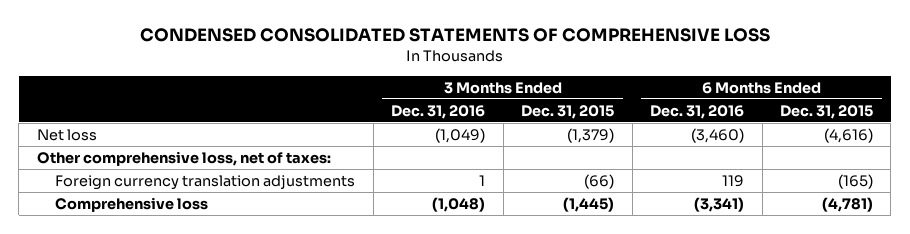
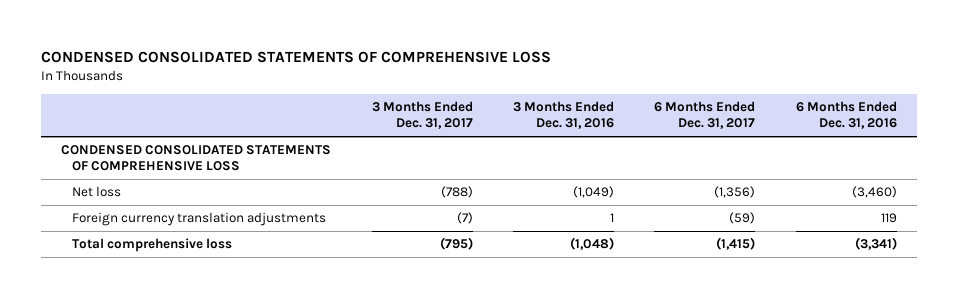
[521,104,615,119] Dec. 31, 2015 -> none
[780,104,874,119] Dec. 31, 2015 -> none
none -> [371,101,473,130] 3 Months Ended Dec. 31, 2017
none -> [654,101,756,130] 6 Months Ended Dec. 31, 2017
none -> [61,145,332,172] CONDENSED CONSOLIDATED STATEMENTS OF COMPREHENSIVE LOSS
[36,150,331,166] Other comprehensive loss, net of taxes: -> none
[55,196,209,212] Comprehensive loss -> [71,238,232,253] Total comprehensive loss

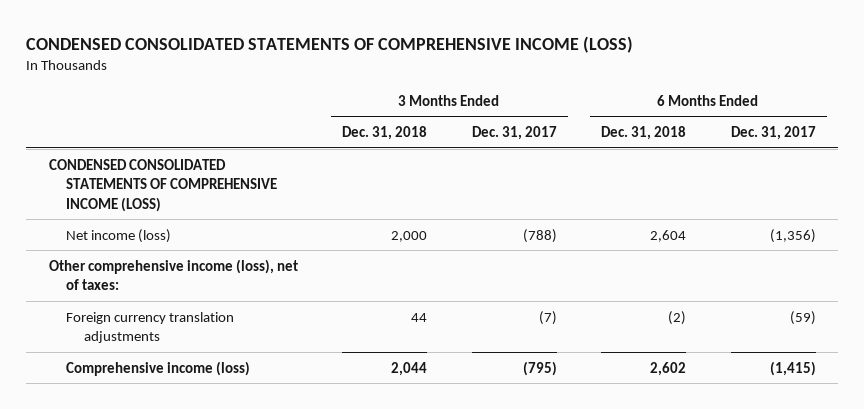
[41,51,552,64] CONDENSED CONSOLIDATED STATEMENTS OF COMPREHENSIVE LOSS -> [26,35,634,53] CONDENSED CONSOLIDATED STATEMENTS OF COMPREHENSIVE INCOME (LOSS)
[512,101,614,130] 3 Months Ended Dec. 31, 2016 -> none
[795,101,897,130] 6 Months Ended Dec. 31, 2016 -> none
none -> [342,126,428,141] Dec. 31, 2018
none -> [601,126,687,141] Dec. 31, 2018
[61,145,332,172] CONDENSED CONSOLIDATED STATEMENTS OF COMPREHENSIVE LOSS -> [48,158,278,212] CONDENSED CONSOLIDATED STATEMENTS OF COMPREHENSIVE INCOME (LOSS)
[71,186,121,198] Net loss -> [66,228,172,243] Net income (loss)
none -> [48,258,298,291] Other comprehensive income (loss), net of taxes:
[71,238,232,253] Total comprehensive loss -> [66,360,251,376] Comprehensive income (loss)

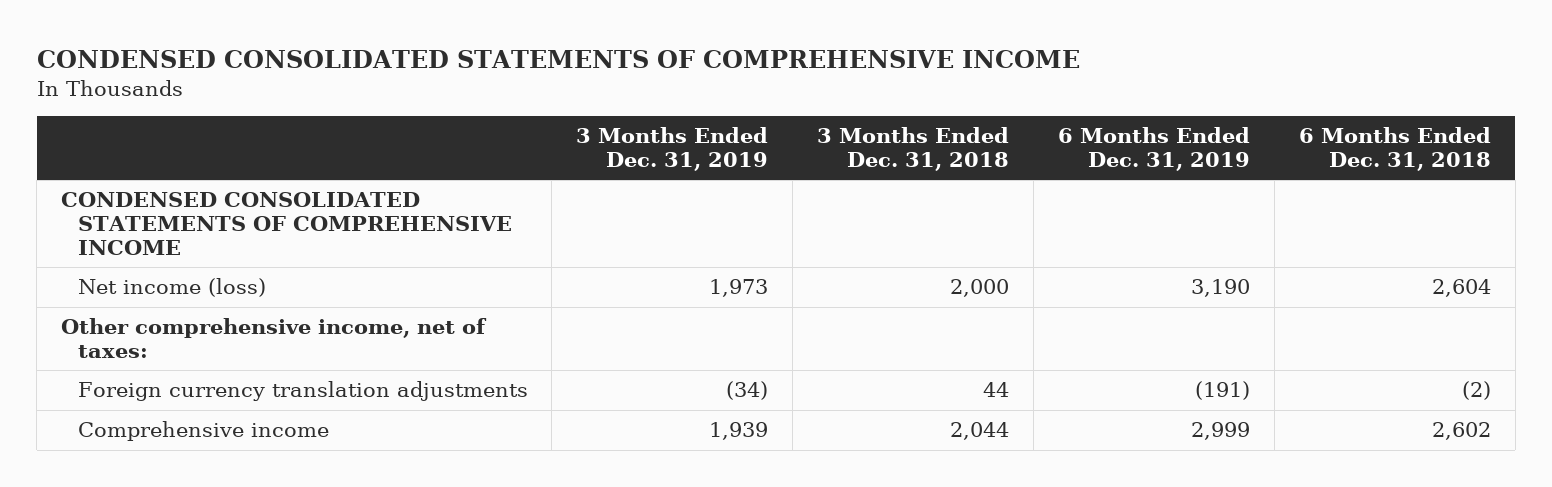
[26,35,634,53] CONDENSED CONSOLIDATED STATEMENTS OF COMPREHENSIVE INCOME (LOSS) -> [36,50,1080,69] CONDENSED CONSOLIDATED STATEMENTS OF COMPREHENSIVE INCOME
[471,126,557,141] Dec. 31, 2017 -> none
[730,126,816,141] Dec. 31, 2017 -> none
none -> [576,127,769,172] 3 Months Ended Dec. 31, 2019
none -> [1058,127,1251,172] 6 Months Ended Dec. 31, 2019
[48,158,278,212] CONDENSED CONSOLIDATED STATEMENTS OF COMPREHENSIVE INCOME (LOSS) -> [61,192,512,255] CONDENSED CONSOLIDATED STATEMENTS OF COMPREHENSIVE INCOME
[48,258,298,291] Other comprehensive income (loss), net of taxes: -> [61,318,488,358] Other comprehensive income, net of taxes:
[66,360,251,376] Comprehensive income (loss) -> [77,421,329,442] Comprehensive income

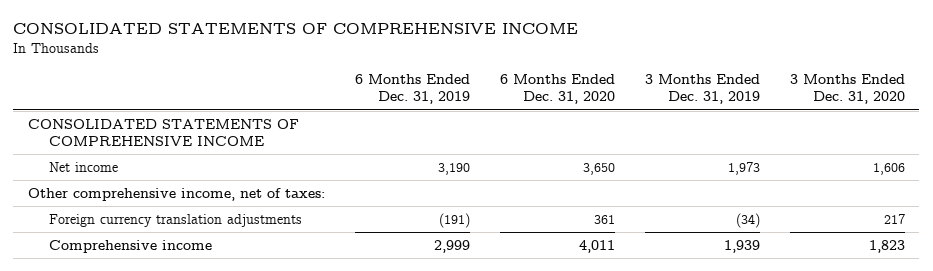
[36,50,1080,69] CONDENSED CONSOLIDATED STATEMENTS OF COMPREHENSIVE INCOME -> [13,23,579,35] CONSOLIDATED STATEMENTS OF COMPREHENSIVE INCOME
[817,127,1010,172] 3 Months Ended Dec. 31, 2018 -> none
[1298,127,1491,172] 6 Months Ended Dec. 31, 2018 -> none
none -> [499,74,615,105] 6 Months Ended Dec. 31, 2020
none -> [789,74,905,105] 3 Months Ended Dec. 31, 2020
[61,192,512,255] CONDENSED CONSOLIDATED STATEMENTS OF COMPREHENSIVE INCOME -> [28,118,300,146] CONSOLIDATED STATEMENTS OF COMPREHENSIVE INCOME
[77,278,266,298] Net income (loss) -> [49,161,119,172] Net income

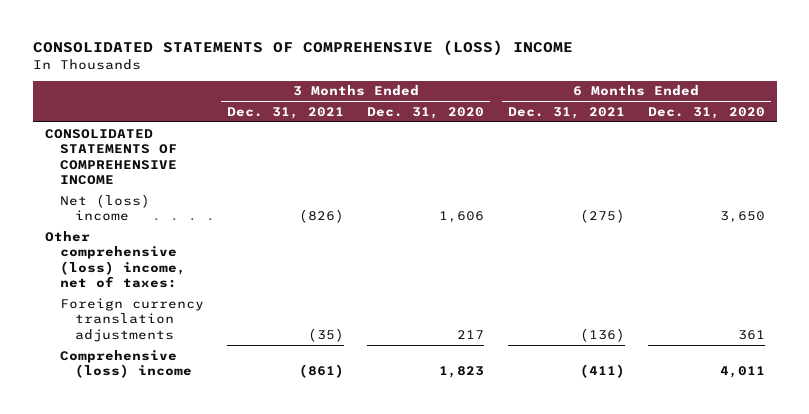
[13,23,579,35] CONSOLIDATED STATEMENTS OF COMPREHENSIVE INCOME -> [32,39,573,56] CONSOLIDATED STATEMENTS OF COMPREHENSIVE (LOSS) INCOME
[354,74,470,105] 6 Months Ended Dec. 31, 2019 -> none
[644,74,760,105] 3 Months Ended Dec. 31, 2019 -> none
none -> [226,106,344,119] Dec. 31, 2021
none -> [507,106,625,119] Dec. 31, 2021
[49,161,119,172] Net income -> [59,193,150,222] Net (loss) income
[28,187,326,201] Other comprehensive income, net of taxes: -> [44,230,186,289] Other comprehensive (loss) income, net of taxes:
[49,239,213,253] Comprehensive income -> [59,349,192,379] Comprehensive (loss) income

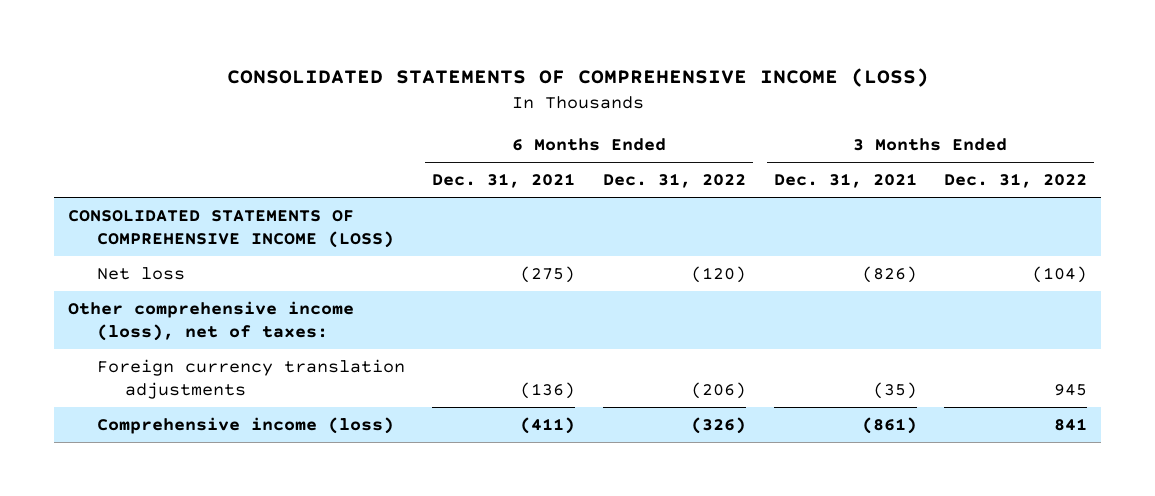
[32,39,573,56] CONSOLIDATED STATEMENTS OF COMPREHENSIVE (LOSS) INCOME -> [226,67,929,87] CONSOLIDATED STATEMENTS OF COMPREHENSIVE INCOME (LOSS)
[367,106,485,119] Dec. 31, 2020 -> none
[647,106,765,119] Dec. 31, 2020 -> none
none -> [602,173,746,189] Dec. 31, 2022
none -> [944,173,1088,189] Dec. 31, 2022
[44,128,177,186] CONSOLIDATED STATEMENTS OF COMPREHENSIVE INCOME -> [67,210,394,249] CONSOLIDATED STATEMENTS OF COMPREHENSIVE INCOME (LOSS)
[59,193,150,222] Net (loss) income -> [96,267,185,281] Net loss
[44,230,186,289] Other comprehensive (loss) income, net of taxes: -> [67,301,354,342] Other comprehensive income (loss), net of taxes:
[59,349,192,379] Comprehensive (loss) income -> [96,417,394,435] Comprehensive income (loss)

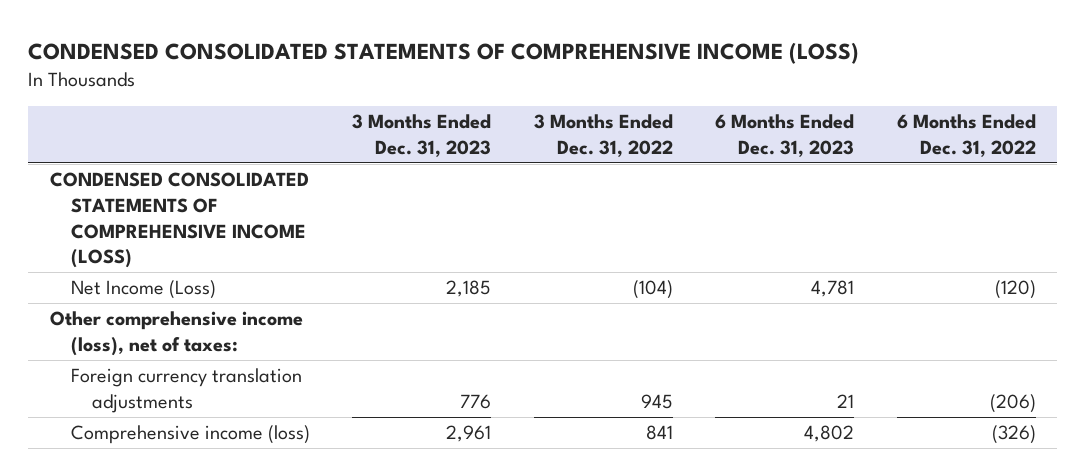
[226,67,929,87] CONSOLIDATED STATEMENTS OF COMPREHENSIVE INCOME (LOSS) -> [28,42,860,65] CONDENSED CONSOLIDATED STATEMENTS OF COMPREHENSIVE INCOME (LOSS)
[432,173,576,189] Dec. 31, 2021 -> none
[773,173,917,189] Dec. 31, 2021 -> none
none -> [352,113,492,157] 3 Months Ended Dec. 31, 2023
none -> [715,113,855,157] 6 Months Ended Dec. 31, 2023
[67,210,394,249] CONSOLIDATED STATEMENTS OF COMPREHENSIVE INCOME (LOSS) -> [49,171,309,269] CONDENSED CONSOLIDATED STATEMENTS OF COMPREHENSIVE INCOME (LOSS)
[96,267,185,281] Net loss -> [70,279,216,299] Net Income (Loss)

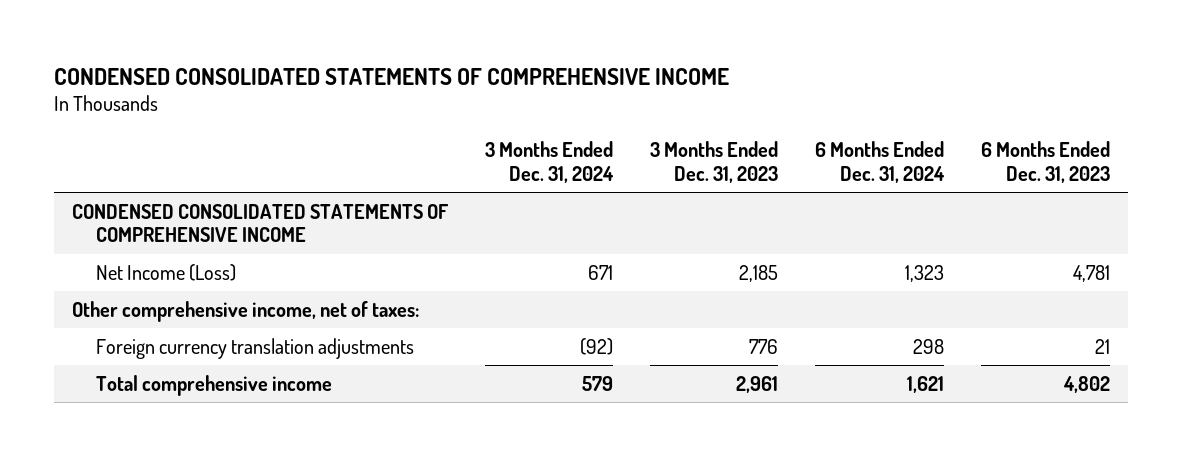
[28,42,860,65] CONDENSED CONSOLIDATED STATEMENTS OF COMPREHENSIVE INCOME (LOSS) -> [53,67,729,85] CONDENSED CONSOLIDATED STATEMENTS OF COMPREHENSIVE INCOME
[533,113,673,157] 3 Months Ended Dec. 31, 2022 -> none
[896,113,1036,157] 6 Months Ended Dec. 31, 2022 -> none
none -> [484,141,614,183] 3 Months Ended Dec. 31, 2024
none -> [814,141,945,183] 6 Months Ended Dec. 31, 2024
[49,171,309,269] CONDENSED CONSOLIDATED STATEMENTS OF COMPREHENSIVE INCOME (LOSS) -> [72,203,450,243] CONDENSED CONSOLIDATED STATEMENTS OF COMPREHENSIVE INCOME
[49,310,303,356] Other comprehensive income (loss), net of taxes: -> [72,300,420,322] Other comprehensive income, net of taxes:
[70,424,310,444] Comprehensive income (loss) -> [96,374,333,396] Total comprehensive income

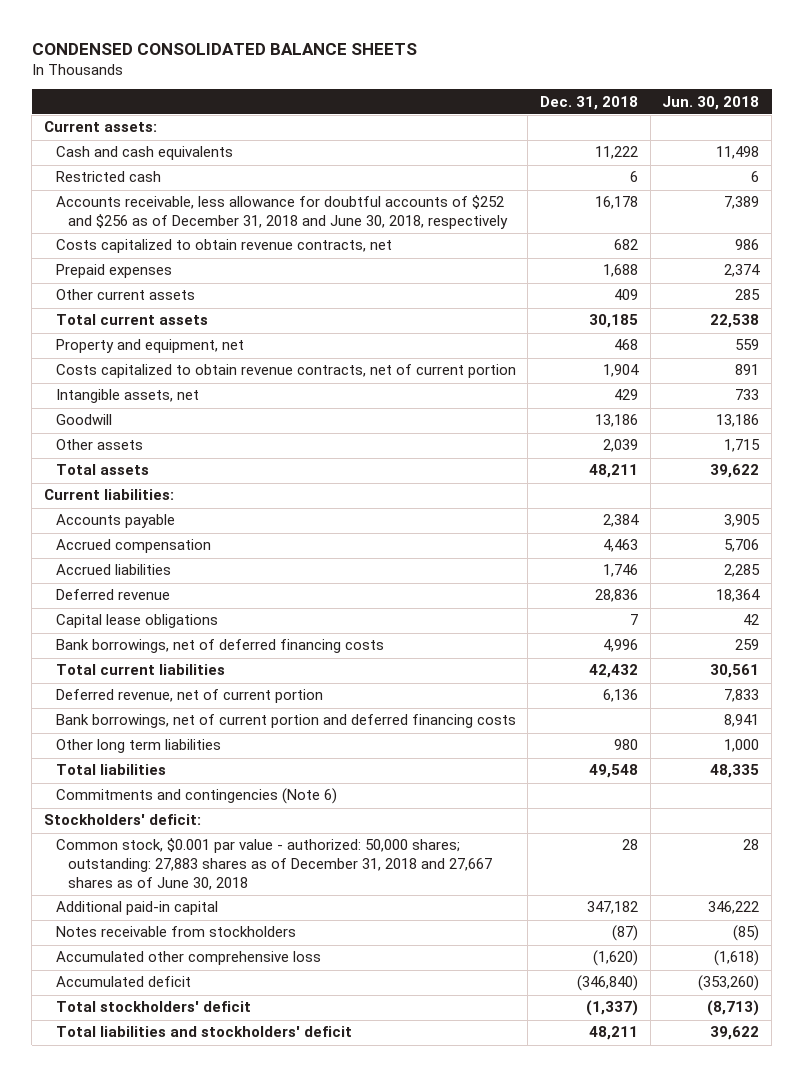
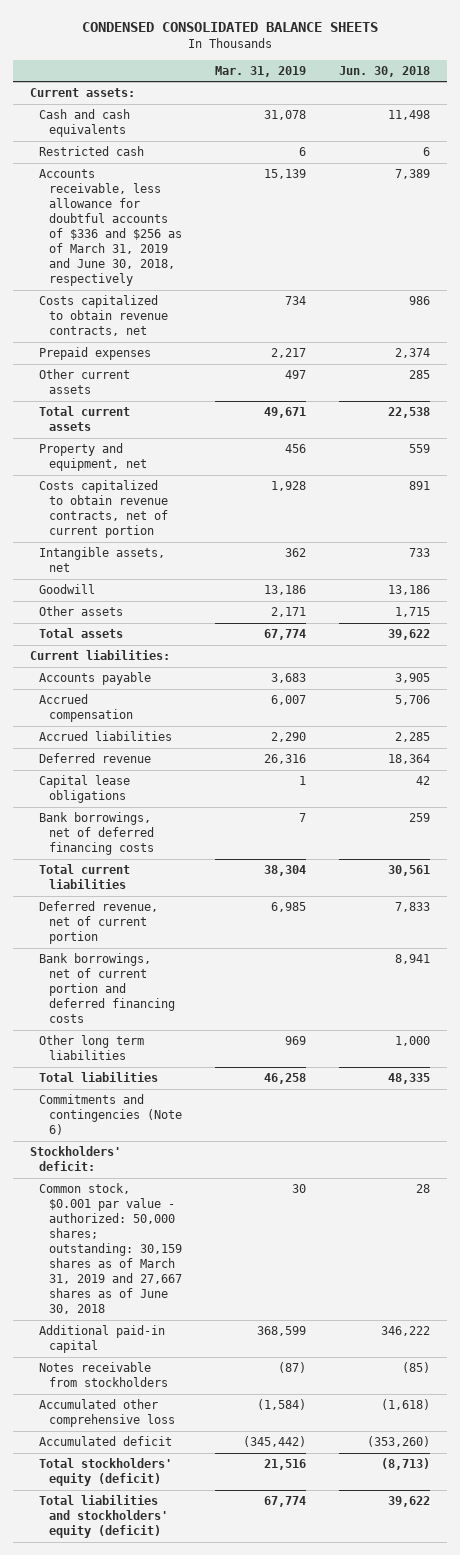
[540,95,639,110] Dec. 31, 2018 -> none
none -> [215,65,307,77] Mar. 31, 2019
[55,195,508,230] Accounts receivable, less allowance for doubtful accounts of $252 and $256 as of December 31, 2018 and June 30, 2018, respectively -> [39,169,182,287] Accounts receivable, less allowance for doubtful accounts of $336 and $256 as of March 31, 2019 and June 30, 2018, respectively
[55,838,492,890] Common stock, $0.001 par value - authorized: 50,000 shares; outstanding: 27,883 shares as of December 31, 2018 and 27,667 shares as of June 30, 2018 -> [39,1183,182,1315] Common stock, $0.001 par value - authorized: 50,000 shares; outstanding: 30,159 shares as of March 31, 2019 and 27,667 shares as of June 30, 2018
[55,1001,251,1013] Total stockholders' deficit -> [39,1458,173,1487] Total stockholders' equity (deficit)
[55,1026,352,1038] Total liabilities and stockholders' deficit -> [39,1495,168,1539] Total liabilities and stockholders' equity (deficit)

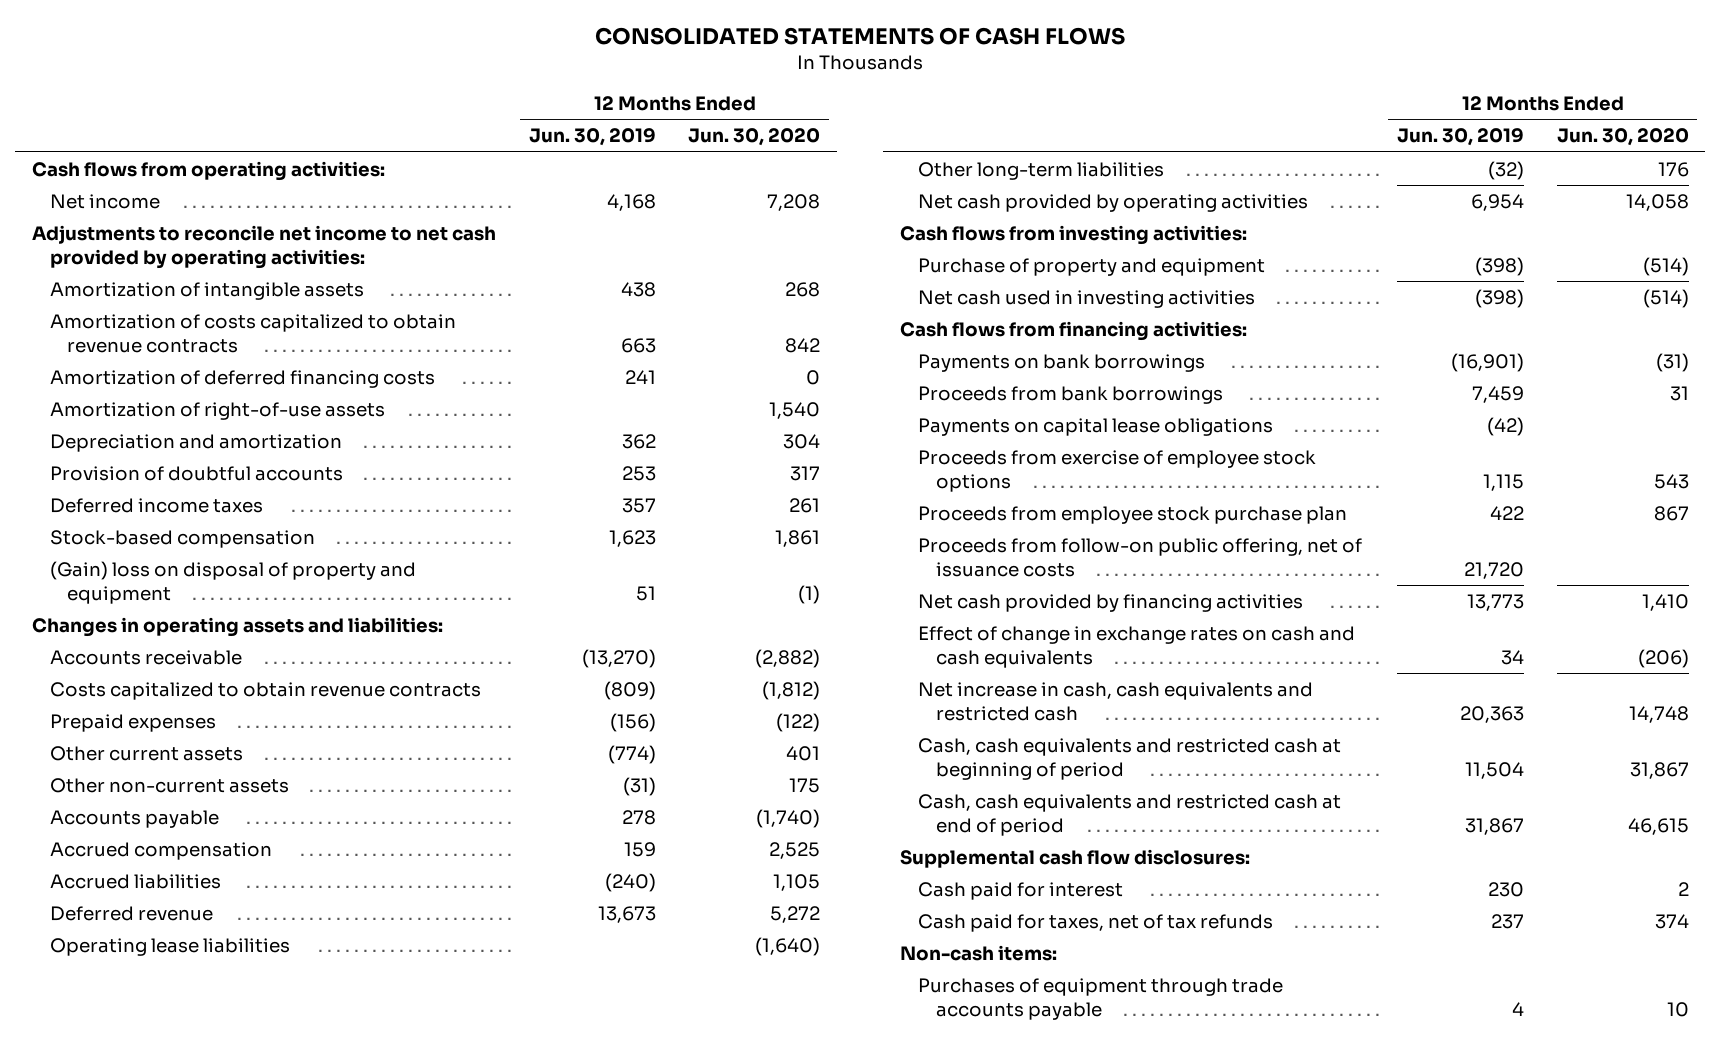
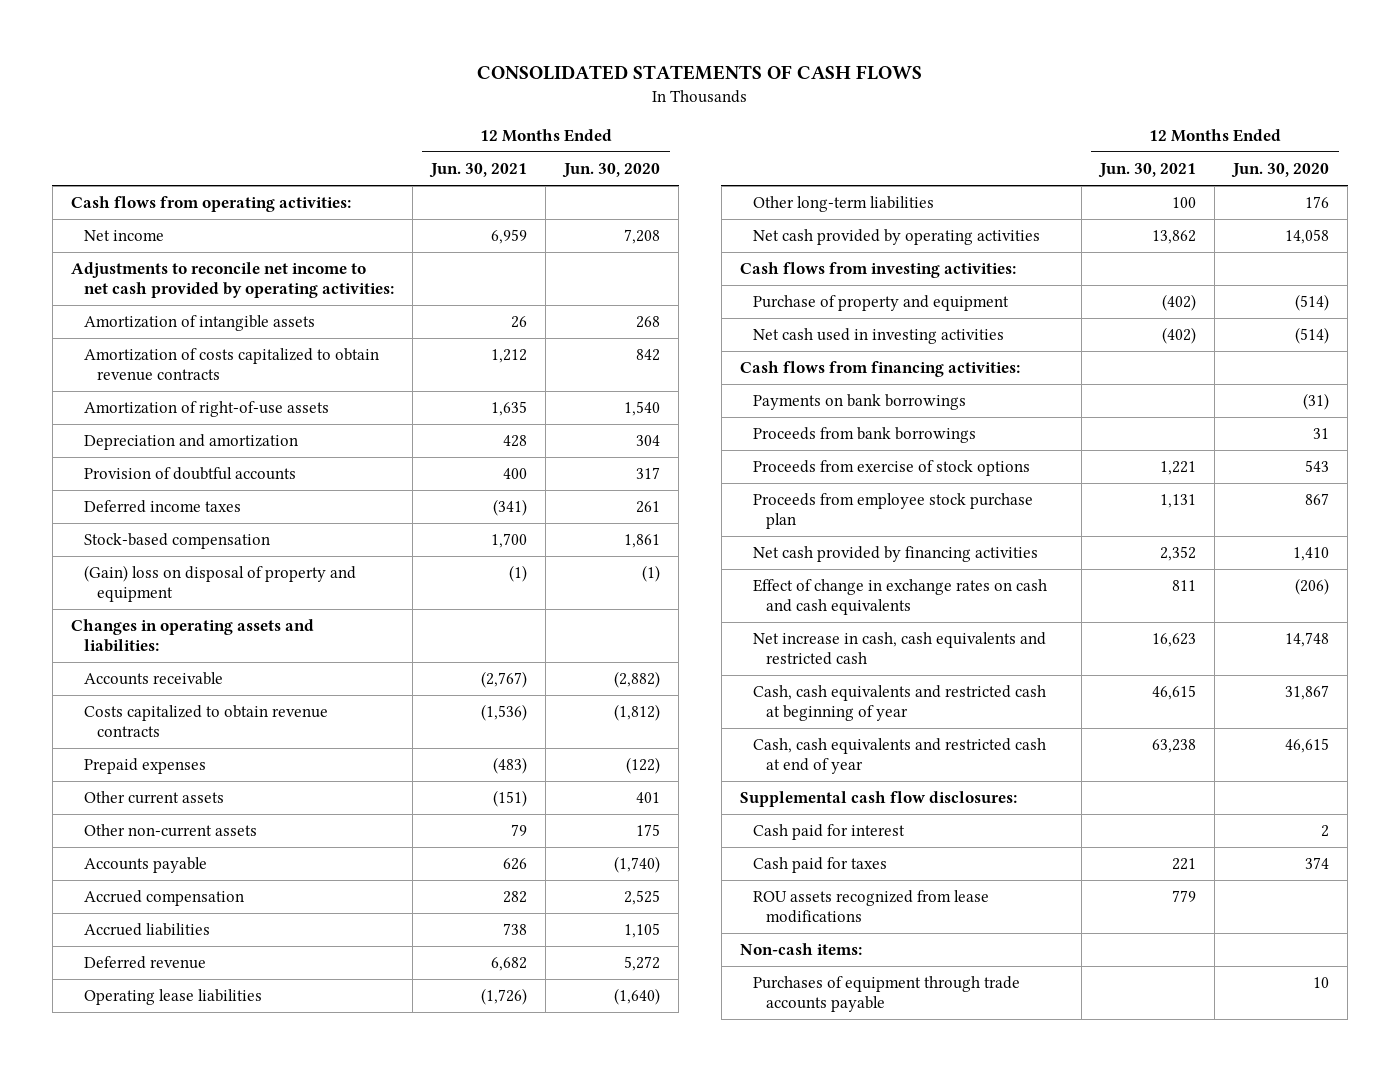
[528,128,656,147] Jun. 30, 2019 -> none
none -> [429,163,528,179] Jun. 30, 2021
[49,369,435,388] Amortization of deferred financing costs -> none
[917,417,1273,436] Payments on capital lease obligations -> none
[917,449,1316,492] Proceeds from exercise of employee stock options -> [752,460,1030,477] Proceeds from exercise of stock options
[917,537,1362,577] Proceeds from follow-on public offering, net of issuance costs -> none
[917,737,1341,780] Cash, cash equivalents and restricted cash at beginning of period -> [752,685,1046,722] Cash, cash equivalents and restricted cash at beginning of year
[917,793,1341,836] Cash, cash equivalents and restricted cash at end of period -> [752,738,1046,775] Cash, cash equivalents and restricted cash at end of year
[917,913,1273,932] Cash paid for taxes, net of tax refunds -> [752,857,887,874] Cash paid for taxes
none -> [752,890,989,924] ROU assets recognized from lease modifications

